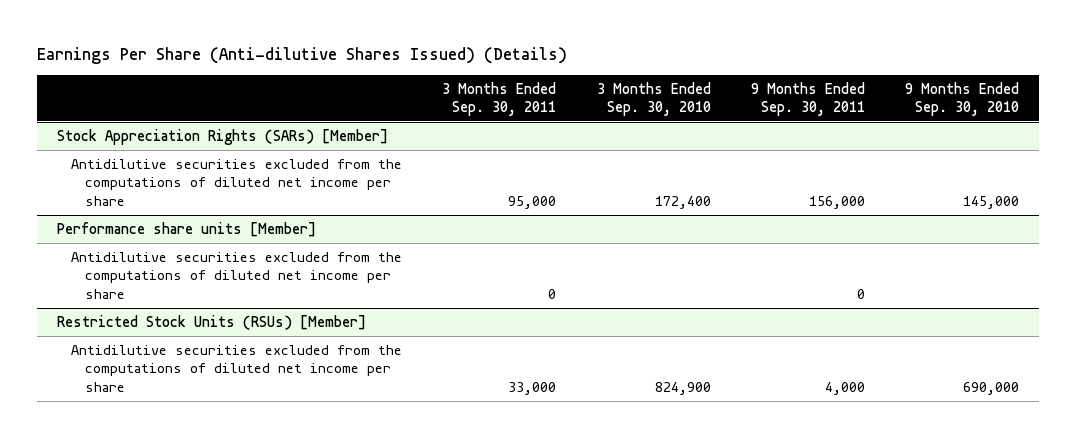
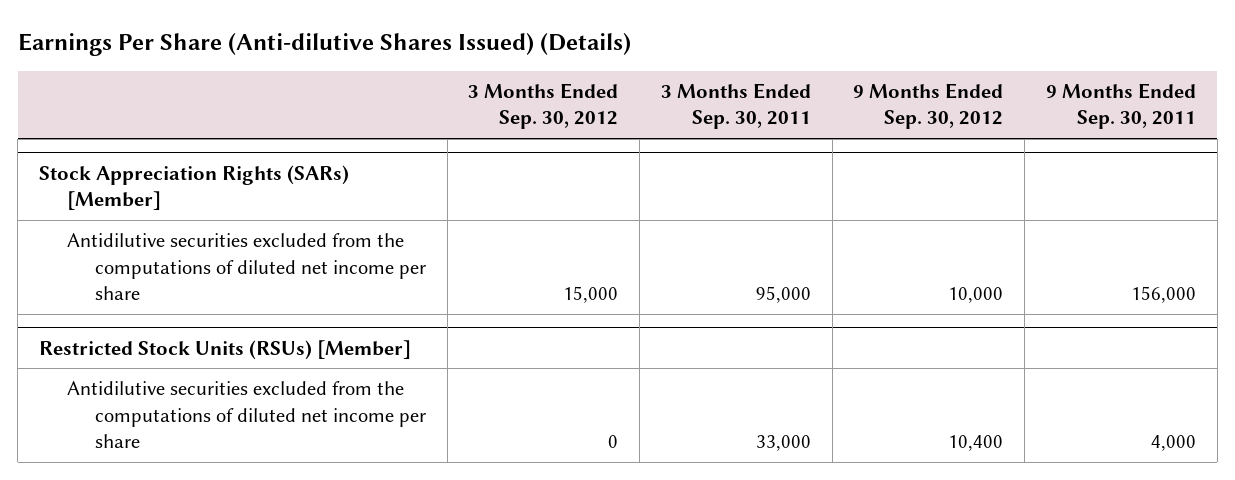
[596,81,711,117] 3 Months Ended Sep. 30, 2010 -> none
[904,81,1019,117] 9 Months Ended Sep. 30, 2010 -> none
none -> [468,82,619,130] 3 Months Ended Sep. 30, 2012
none -> [853,82,1004,130] 9 Months Ended Sep. 30, 2012
[57,221,317,237] Performance share units [Member] -> none
[71,251,403,299] Antidilutive securities excluded from the computations of diluted net income per share -> none

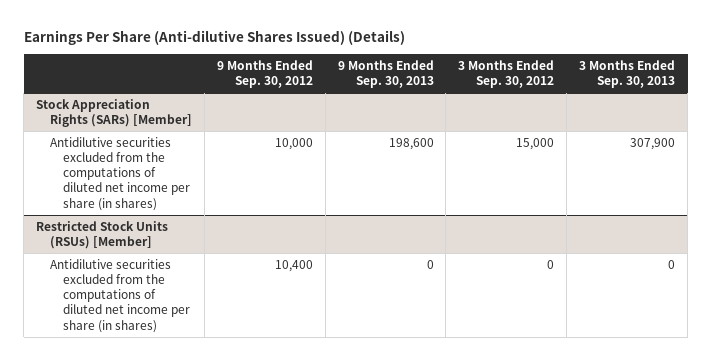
[660,82,811,130] 3 Months Ended Sep. 30, 2011 -> none
[1045,82,1196,130] 9 Months Ended Sep. 30, 2011 -> none
none -> [337,59,434,88] 9 Months Ended Sep. 30, 2013
none -> [579,59,676,88] 3 Months Ended Sep. 30, 2013
[66,233,427,300] Antidilutive securities excluded from the computations of diluted net income per share -> [49,136,191,211] Antidilutive securities excluded from the computations of diluted net income per share (in shares)
[66,381,427,448] Antidilutive securities excluded from the computations of diluted net income per share -> [49,258,191,333] Antidilutive securities excluded from the computations of diluted net income per share (in shares)

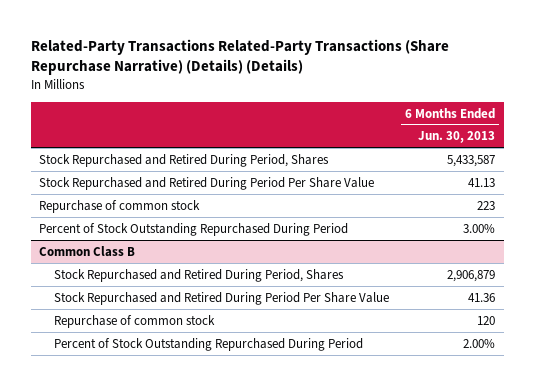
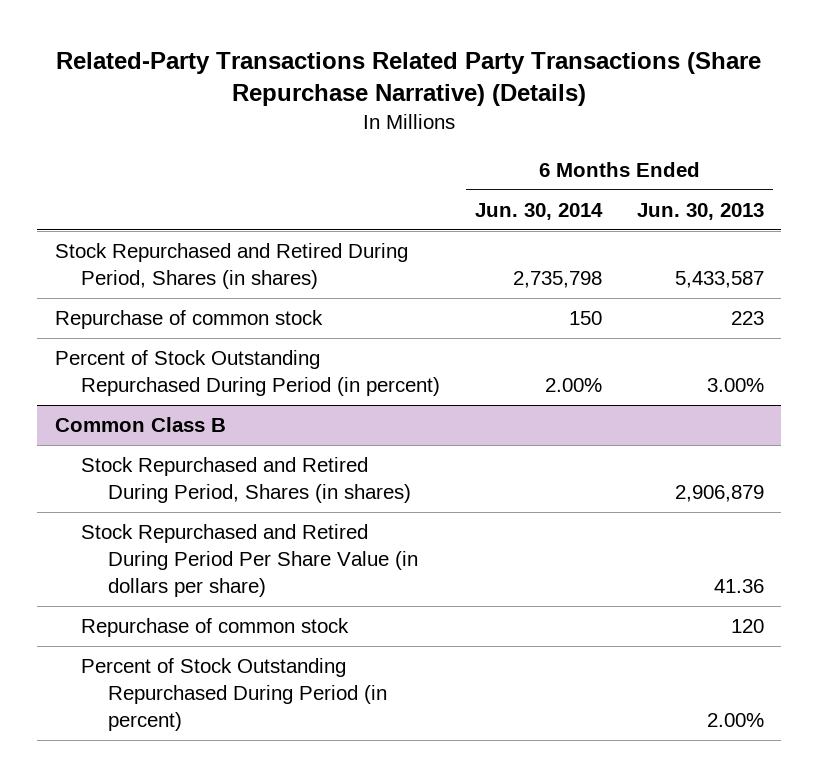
[30,39,449,76] Related-Party Transactions Related-Party Transactions (Share Repurchase Narrative) (Details) (Details) -> [56,52,762,107] Related-Party Transactions Related Party Transactions (Share Repurchase Narrative) (Details)
none -> [475,203,604,221] Jun. 30, 2014
[38,176,374,190] Stock Repurchased and Retired During Period Per Share Value -> none
[38,153,329,167] Stock Repurchased and Retired During Period, Shares -> [54,243,408,289] Stock Repurchased and Retired During Period, Shares (in shares)
[38,222,348,236] Percent of Stock Outstanding Repurchased During Period -> [54,350,441,396] Percent of Stock Outstanding Repurchased During Period (in percent)
[54,268,345,282] Stock Repurchased and Retired During Period, Shares -> [81,457,412,503] Stock Repurchased and Retired During Period, Shares (in shares)
[54,291,390,305] Stock Repurchased and Retired During Period Per Share Value -> [81,524,419,597] Stock Repurchased and Retired During Period Per Share Value (in dollars per share)
[54,337,364,351] Percent of Stock Outstanding Repurchased During Period -> [81,658,388,731] Percent of Stock Outstanding Repurchased During Period (in percent)

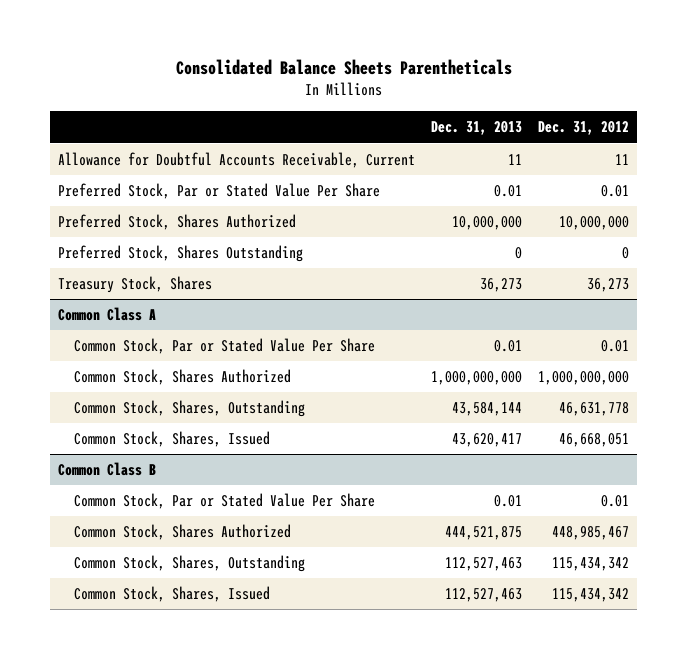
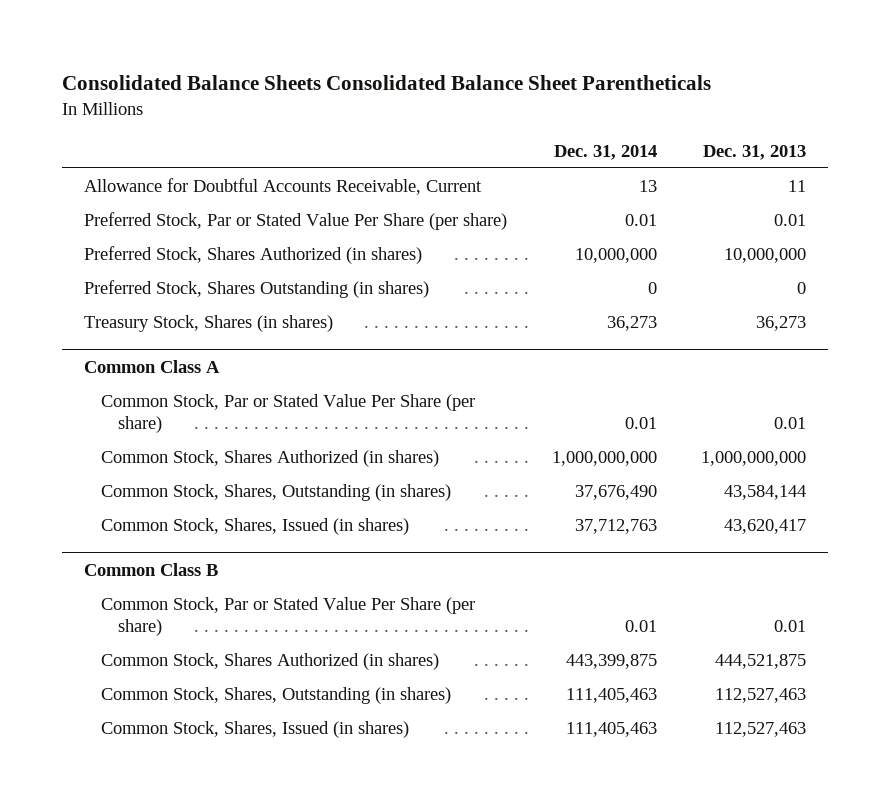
[175,59,512,76] Consolidated Balance Sheets Parentheticals -> [62,75,712,91] Consolidated Balance Sheets Consolidated Balance Sheet Parentheticals
[538,121,630,136] Dec. 31, 2012 -> none
none -> [553,144,657,160] Dec. 31, 2014
[57,183,380,200] Preferred Stock, Par or Stated Value Per Share -> [84,212,508,231] Preferred Stock, Par or Stated Value Per Share (per share)
[57,214,296,231] Preferred Stock, Shares Authorized -> [84,246,423,265] Preferred Stock, Shares Authorized (in shares)
[57,245,303,263] Preferred Stock, Shares Outstanding -> [84,280,430,299] Preferred Stock, Shares Outstanding (in shares)
[57,276,212,294] Treasury Stock, Shares -> [84,315,334,333] Treasury Stock, Shares (in shares)
[73,338,375,355] Common Stock, Par or Stated Value Per Share -> [101,394,476,434] Common Stock, Par or Stated Value Per Share (per share)
[73,369,291,386] Common Stock, Shares Authorized -> [101,450,440,468] Common Stock, Shares Authorized (in shares)
[73,400,305,418] Common Stock, Shares, Outstanding -> [101,484,452,502] Common Stock, Shares, Outstanding (in shares)
[73,431,270,448] Common Stock, Shares, Issued -> [101,518,410,536] Common Stock, Shares, Issued (in shares)
[73,493,375,510] Common Stock, Par or Stated Value Per Share -> [101,597,476,637] Common Stock, Par or Stated Value Per Share (per share)
[73,524,291,541] Common Stock, Shares Authorized -> [101,653,440,671] Common Stock, Shares Authorized (in shares)
[73,555,305,573] Common Stock, Shares, Outstanding -> [101,687,452,705] Common Stock, Shares, Outstanding (in shares)
[73,586,270,603] Common Stock, Shares, Issued -> [101,721,410,739] Common Stock, Shares, Issued (in shares)

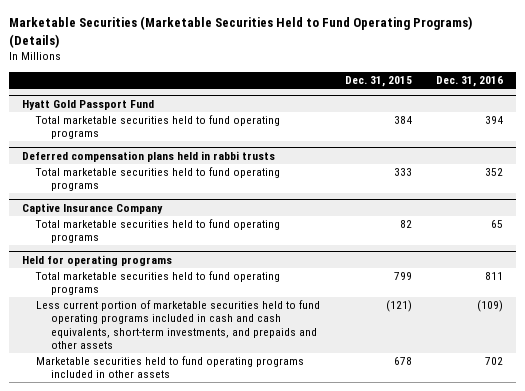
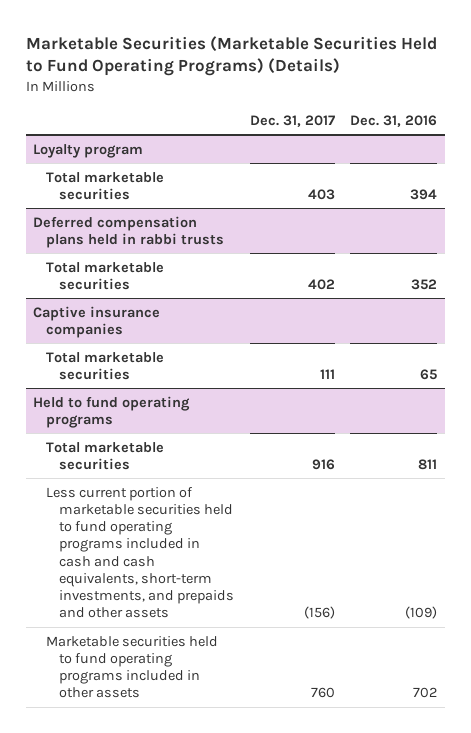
[344,75,412,87] Dec. 31, 2015 -> none
none -> [249,114,335,127] Dec. 31, 2017
[21,99,154,110] Hyatt Gold Passport Fund -> [33,143,144,158] Loyalty program
[35,115,281,140] Total marketable securities held to fund operating programs -> [46,171,165,200] Total marketable securities
[35,167,281,192] Total marketable securities held to fund operating programs -> [46,261,165,290] Total marketable securities
[21,202,163,214] Captive Insurance Company -> [33,305,161,338] Captive insurance companies
[35,219,281,244] Total marketable securities held to fund operating programs -> [46,351,165,380] Total marketable securities
[21,254,172,266] Held for operating programs -> [33,395,191,428] Held to fund operating programs
[35,271,281,296] Total marketable securities held to fund operating programs -> [46,441,165,470] Total marketable securities

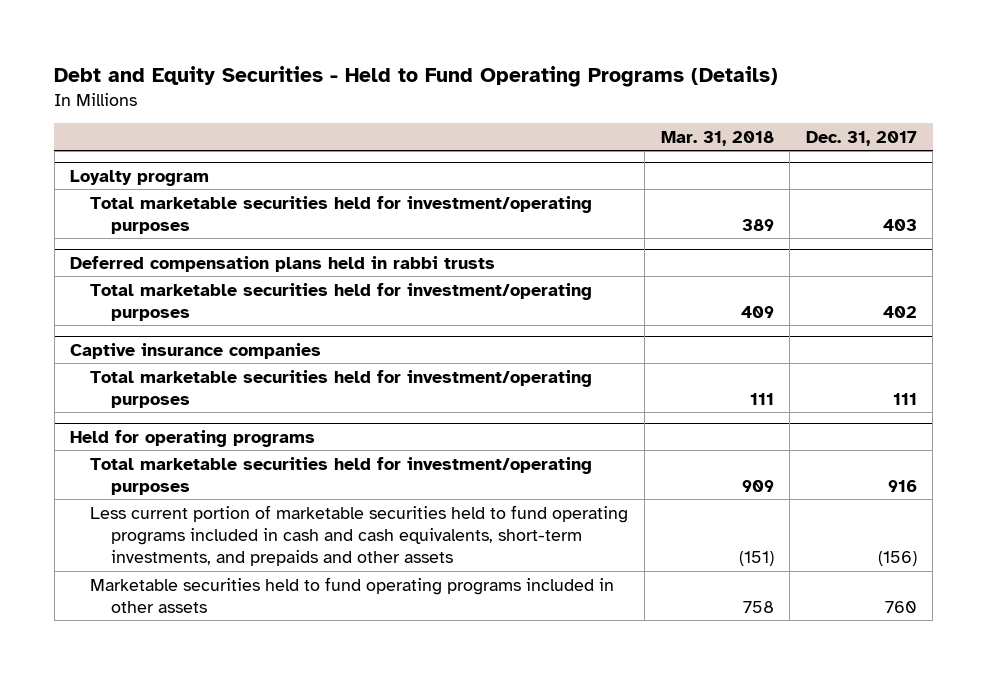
[25,35,437,77] Marketable Securities (Marketable Securities Held to Fund Operating Programs) (Details) -> [54,65,779,87] Debt and Equity Securities - Held to Fund Operating Programs (Details)
[350,114,438,127] Dec. 31, 2016 -> none
none -> [660,130,774,146] Mar. 31, 2018
[46,171,165,200] Total marketable securities -> [90,195,593,234] Total marketable securities held for investment/operating purposes
[46,261,165,290] Total marketable securities -> [90,282,593,321] Total marketable securities held for investment/operating purposes
[46,351,165,380] Total marketable securities -> [90,369,593,408] Total marketable securities held for investment/operating purposes
[33,395,191,428] Held to fund operating programs -> [70,429,316,447] Held for operating programs
[46,441,165,470] Total marketable securities -> [90,456,593,495] Total marketable securities held for investment/operating purposes

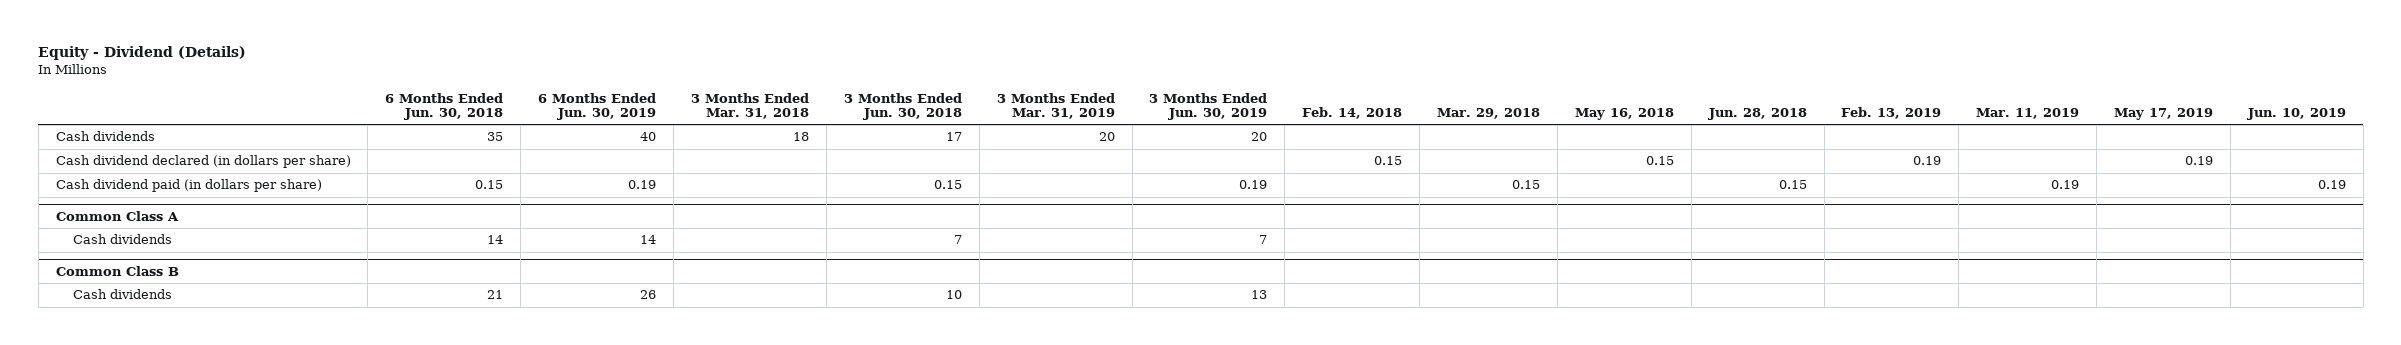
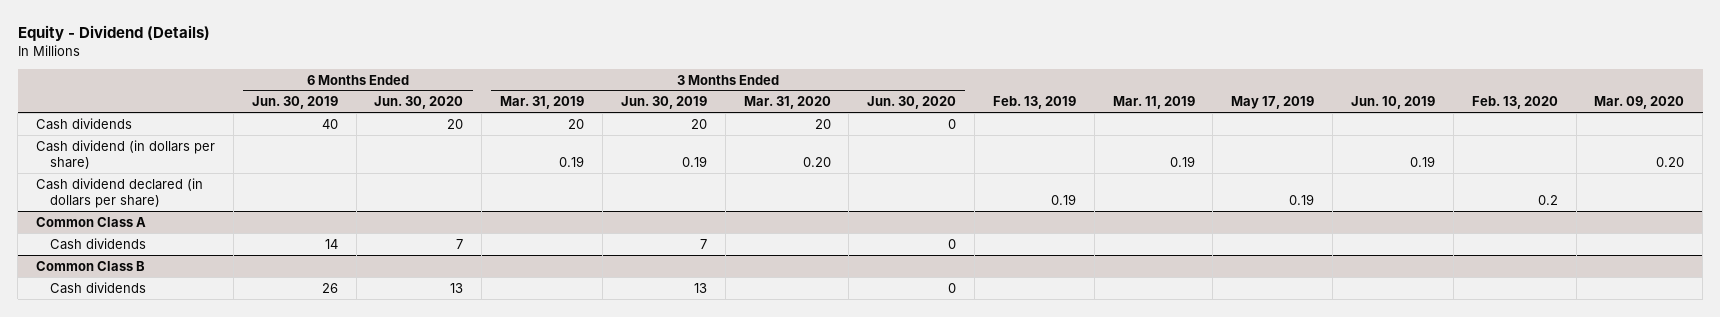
[385,92,504,120] 6 Months Ended Jun. 30, 2018 -> none
[690,92,809,119] 3 Months Ended Mar. 31, 2018 -> none
[843,92,962,120] 3 Months Ended Jun. 30, 2018 -> none
[1302,106,1403,119] Feb. 14, 2018 -> none
[1437,107,1541,119] Mar. 29, 2018 -> none
[1574,107,1674,120] May 16, 2018 -> none
[1707,107,1807,120] Jun. 28, 2018 -> none
none -> [374,96,464,110] Jun. 30, 2020
none -> [743,96,831,110] Mar. 31, 2020
none -> [867,96,957,110] Jun. 30, 2020
none -> [1471,96,1558,110] Feb. 13, 2020
none -> [1594,96,1685,110] Mar. 09, 2020
none -> [36,139,216,169] Cash dividend (in dollars per share)
[55,179,322,193] Cash dividend paid (in dollars per share) -> none

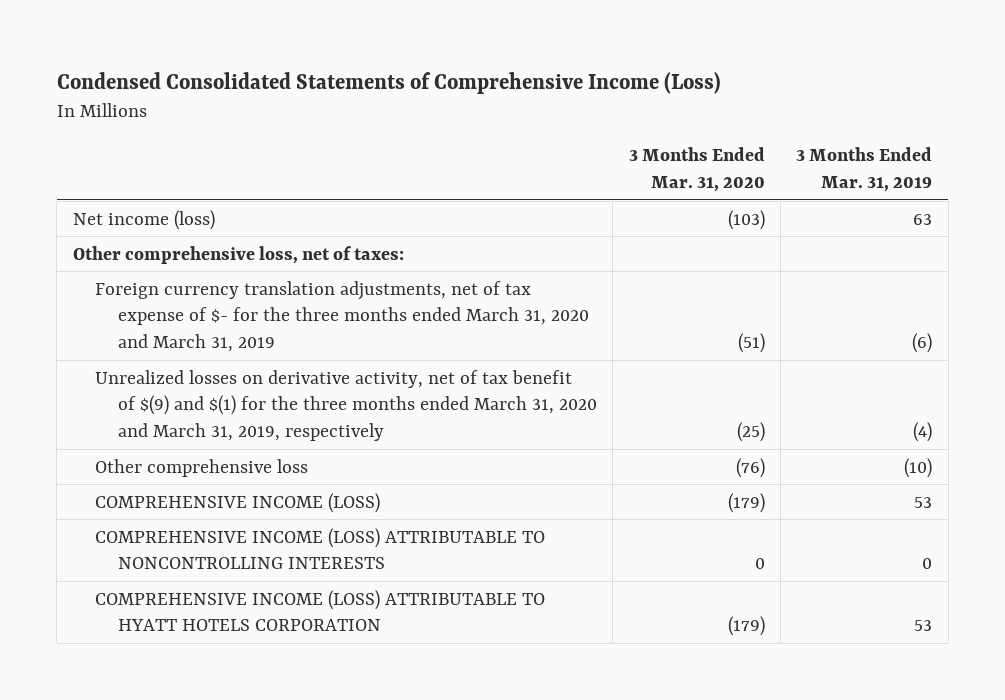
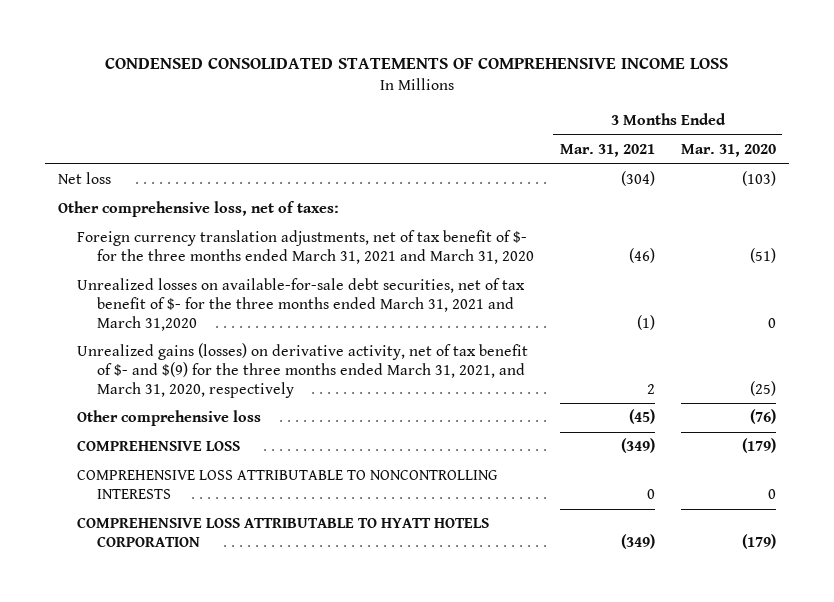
[56,71,721,94] Condensed Consolidated Statements of Comprehensive Income (Loss) -> [104,57,728,69] CONDENSED CONSOLIDATED STATEMENTS OF COMPREHENSIVE INCOME LOSS
[796,147,933,192] 3 Months Ended Mar. 31, 2019 -> none
none -> [559,143,655,157] Mar. 31, 2021
[72,209,215,230] Net income (loss) -> [57,172,111,185] Net loss
[95,280,589,352] Foreign currency translation adjustments, net of tax expense of $- for the three months ended March 31, 2020 and March 31, 2019 -> [77,230,534,264] Foreign currency translation adjustments, net of tax benefit of $- for the three months ended March 31, 2021 and March 31, 2020
none -> [77,278,526,331] Unrealized losses on available-for-sale debt securities, net of tax benefit of $- for the three months ended March 31, 2021 and March 31,2020
[95,369,597,441] Unrealized losses on derivative activity, net of tax benefit of $(9) and $(1) for the three months ended March 31, 2020 and March 31, 2019, respectively -> [77,343,529,398] Unrealized gains (losses) on derivative activity, net of tax benefit of $- and $(9) for the three months ended March 31, 2021, and March 31, 2020, respectively
[95,492,381,513] COMPREHENSIVE INCOME (LOSS) -> [77,440,241,452] COMPREHENSIVE LOSS
[95,527,546,570] COMPREHENSIVE INCOME (LOSS) ATTRIBUTABLE TO NONCONTROLLING INTERESTS -> [77,470,499,499] COMPREHENSIVE LOSS ATTRIBUTABLE TO NONCONTROLLING INTERESTS
[95,589,546,632] COMPREHENSIVE INCOME (LOSS) ATTRIBUTABLE TO HYATT HOTELS CORPORATION -> [77,517,490,547] COMPREHENSIVE LOSS ATTRIBUTABLE TO HYATT HOTELS CORPORATION

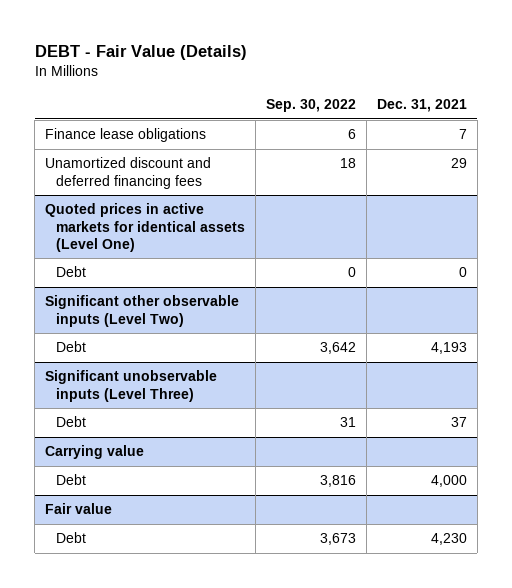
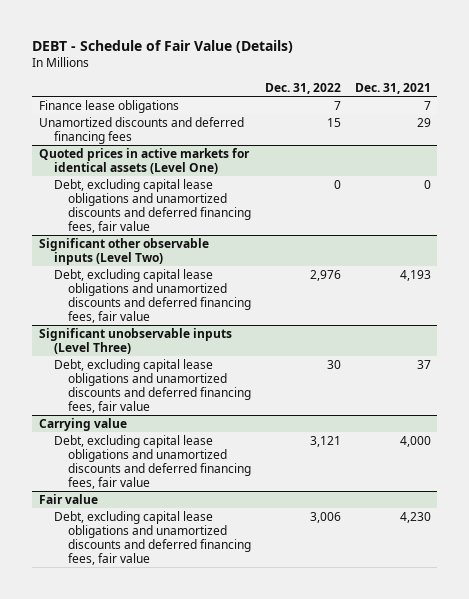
[34,44,247,60] DEBT - Fair Value (Details) -> [31,39,293,53] DEBT - Schedule of Fair Value (Details)
[265,99,356,113] Sep. 30, 2022 -> none
none -> [264,83,341,95] Dec. 31, 2022
[45,157,212,189] Unamortized discount and deferred financing fees -> [38,116,244,145] Unamortized discounts and deferred financing fees
[55,266,86,278] Debt -> [53,178,252,234] Debt, excluding capital lease obligations and unamortized discounts and deferred financing fees, fair value
[55,341,86,353] Debt -> [53,268,252,324] Debt, excluding capital lease obligations and unamortized discounts and deferred financing fees, fair value
[55,416,86,428] Debt -> [53,358,252,414] Debt, excluding capital lease obligations and unamortized discounts and deferred financing fees, fair value
[55,474,86,486] Debt -> [53,434,252,490] Debt, excluding capital lease obligations and unamortized discounts and deferred financing fees, fair value
[55,532,86,544] Debt -> [53,510,252,566] Debt, excluding capital lease obligations and unamortized discounts and deferred financing fees, fair value

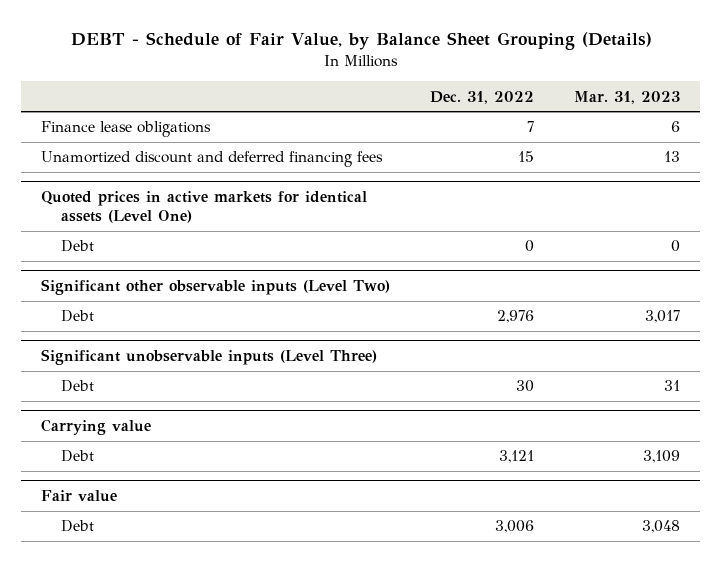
[31,39,293,53] DEBT - Schedule of Fair Value (Details) -> [70,32,652,51] DEBT - Schedule of Fair Value, by Balance Sheet Grouping (Details)
[354,83,431,95] Dec. 31, 2021 -> none
none -> [574,90,681,104] Mar. 31, 2023
[38,116,244,145] Unamortized discounts and deferred financing fees -> [41,151,384,168] Unamortized discount and deferred financing fees
[53,178,252,234] Debt, excluding capital lease obligations and unamortized discounts and deferred financing fees, fair value -> [61,240,95,253] Debt
[53,268,252,324] Debt, excluding capital lease obligations and unamortized discounts and deferred financing fees, fair value -> [61,310,95,323] Debt
[53,358,252,414] Debt, excluding capital lease obligations and unamortized discounts and deferred financing fees, fair value -> [61,380,95,393] Debt
[53,434,252,490] Debt, excluding capital lease obligations and unamortized discounts and deferred financing fees, fair value -> [61,450,95,463] Debt
[53,510,252,566] Debt, excluding capital lease obligations and unamortized discounts and deferred financing fees, fair value -> [61,520,95,533] Debt

